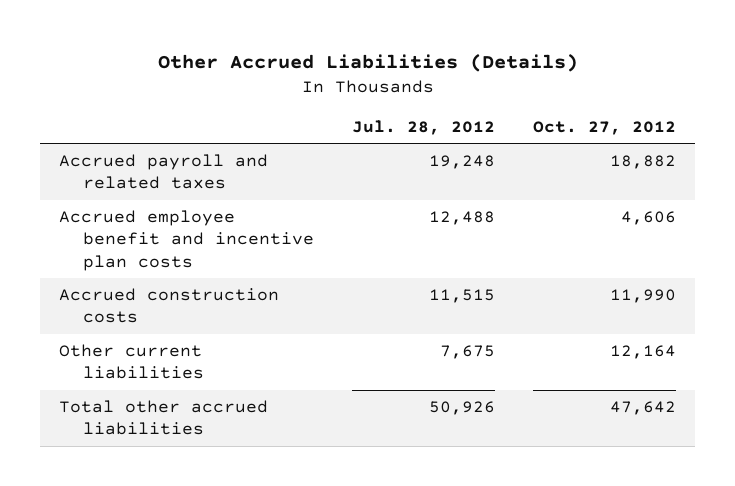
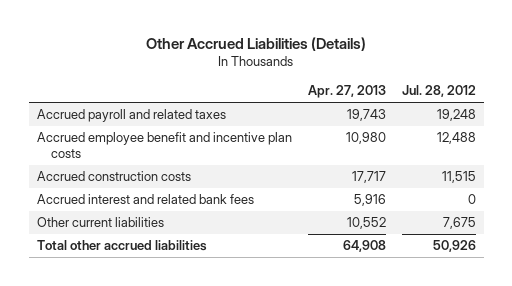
[533,120,677,135] Oct. 27, 2012 -> none
none -> [307,85,386,99] Apr. 27, 2013
none -> [36,194,254,205] Accrued interest and related bank fees

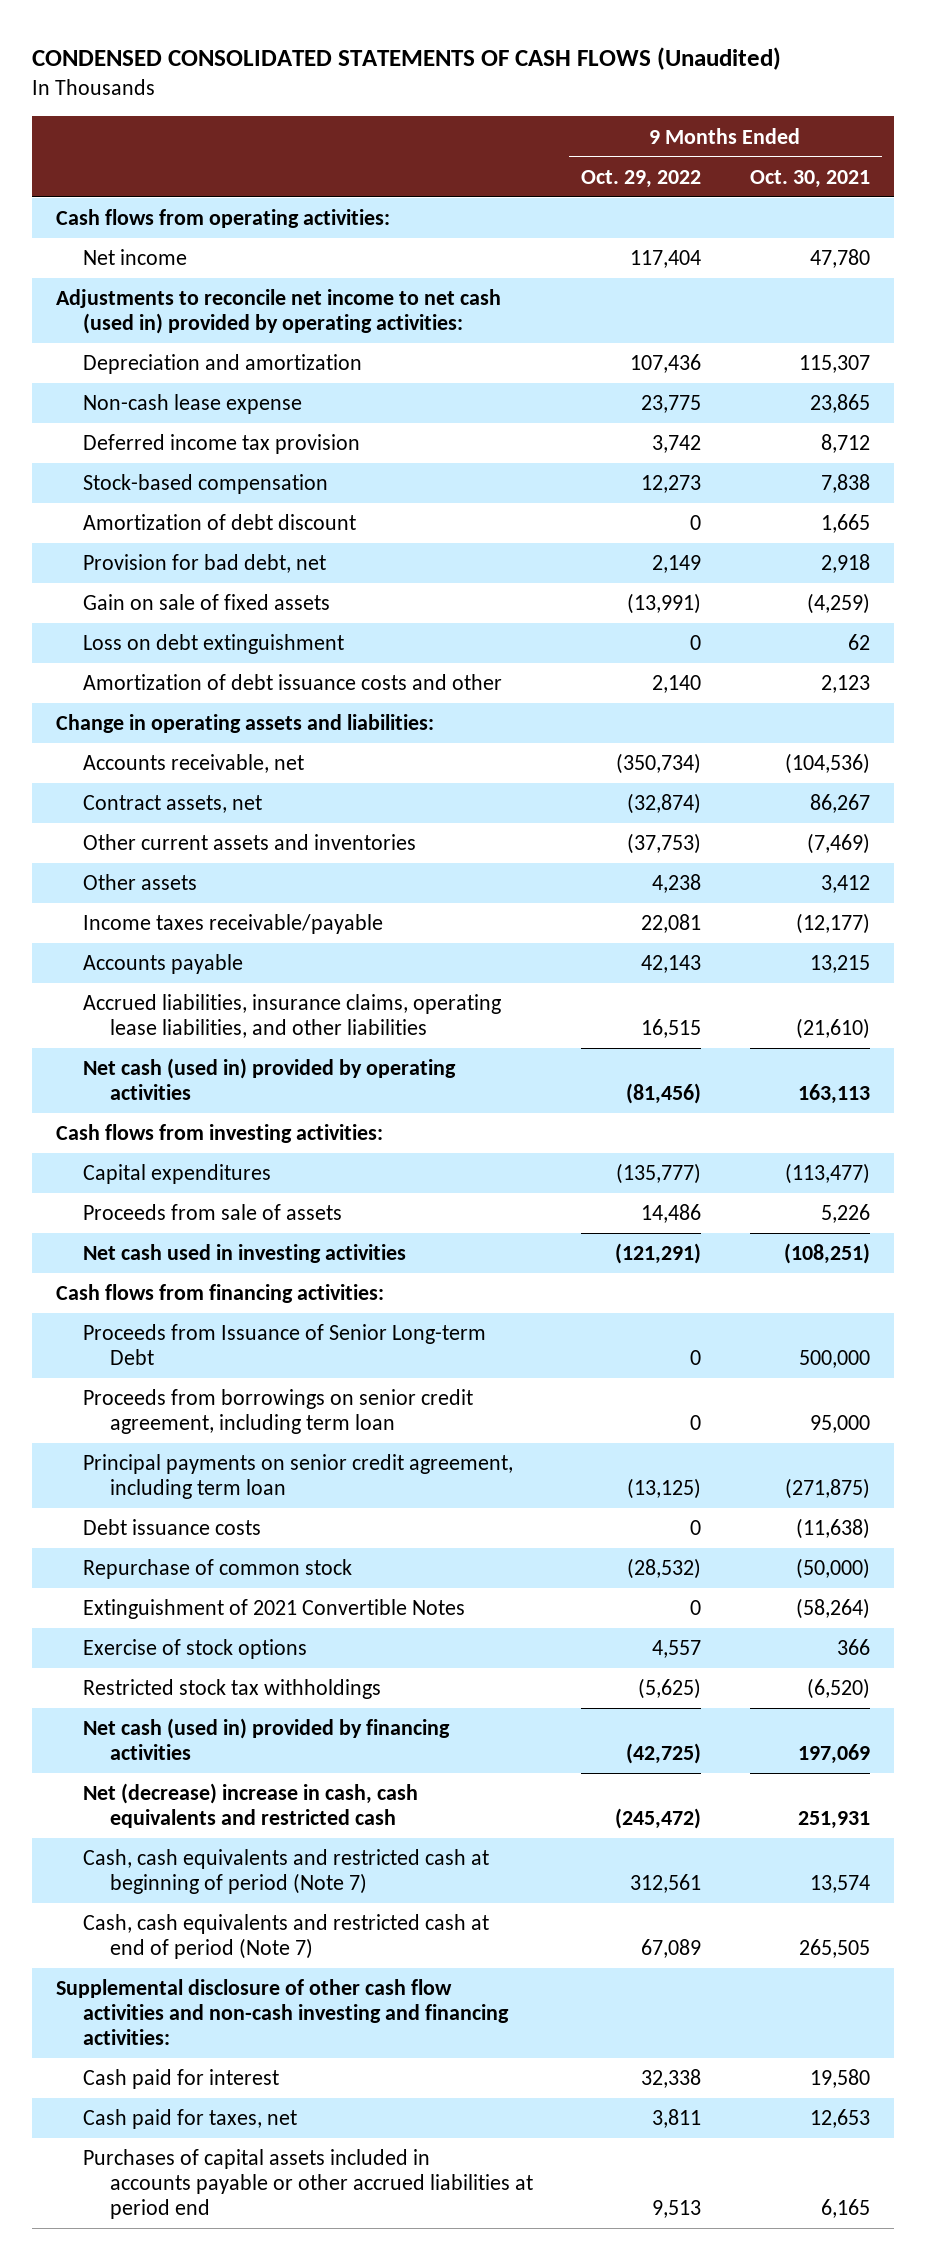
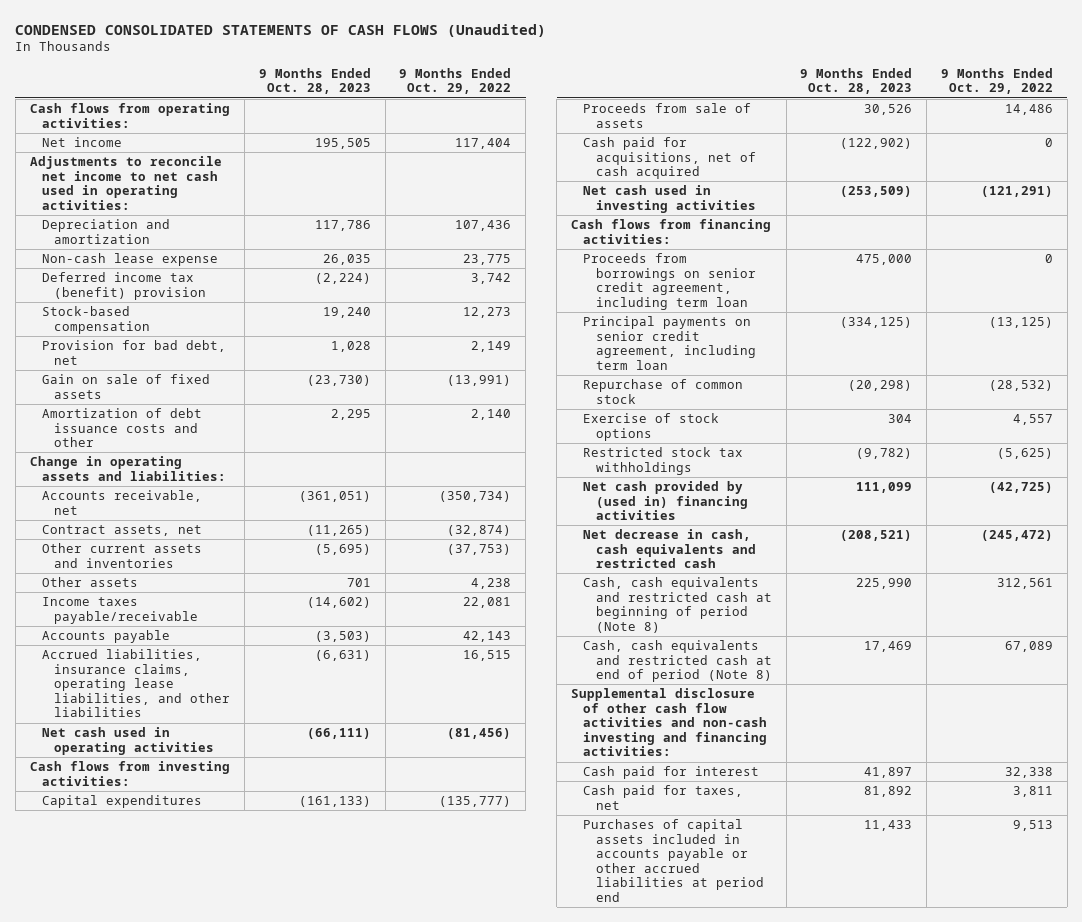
[749,169,870,188] Oct. 30, 2021 -> none
none -> [258,67,371,95] 9 Months Ended Oct. 28, 2023
[56,289,502,335] Adjustments to reconcile net income to net cash (used in) provided by operating activities: -> [29,155,222,210] Adjustments to reconcile net income to net cash used in operating activities:
[82,434,360,455] Deferred income tax provision -> [41,271,207,300] Deferred income tax (benefit) provision
[82,514,356,531] Amortization of debt discount -> none
[82,634,344,655] Loss on debt extinguishment -> none
[82,914,383,935] Income taxes receivable/payable -> [41,596,199,624] Income taxes payable/receivable
[82,1058,456,1101] Net cash (used in) provided by operating activities -> [41,726,215,755] Net cash used in operating activities
none -> [583,136,756,180] Cash paid for acquisitions, net of cash acquired
[82,1324,486,1366] Proceeds from Issuance of Senior Long-term Debt -> none
[82,1519,261,1536] Debt issuance costs -> none
[82,1599,465,1620] Extinguishment of 2021 Convertible Notes -> none
[82,1718,450,1761] Net cash (used in) provided by financing activities -> [583,480,748,521] Net cash provided by (used in) financing activities
[82,1783,418,1829] Net (decrease) increase in cash, cash equivalents and restricted cash -> [583,528,756,569] Net decrease in cash, cash equivalents and restricted cash
[82,1849,489,1895] Cash, cash equivalents and restricted cash at beginning of period (Note 7) -> [583,576,772,633] Cash, cash equivalents and restricted cash at beginning of period (Note 8)
[82,1914,489,1960] Cash, cash equivalents and restricted cash at end of period (Note 7) -> [583,639,772,683] Cash, cash equivalents and restricted cash at end of period (Note 8)

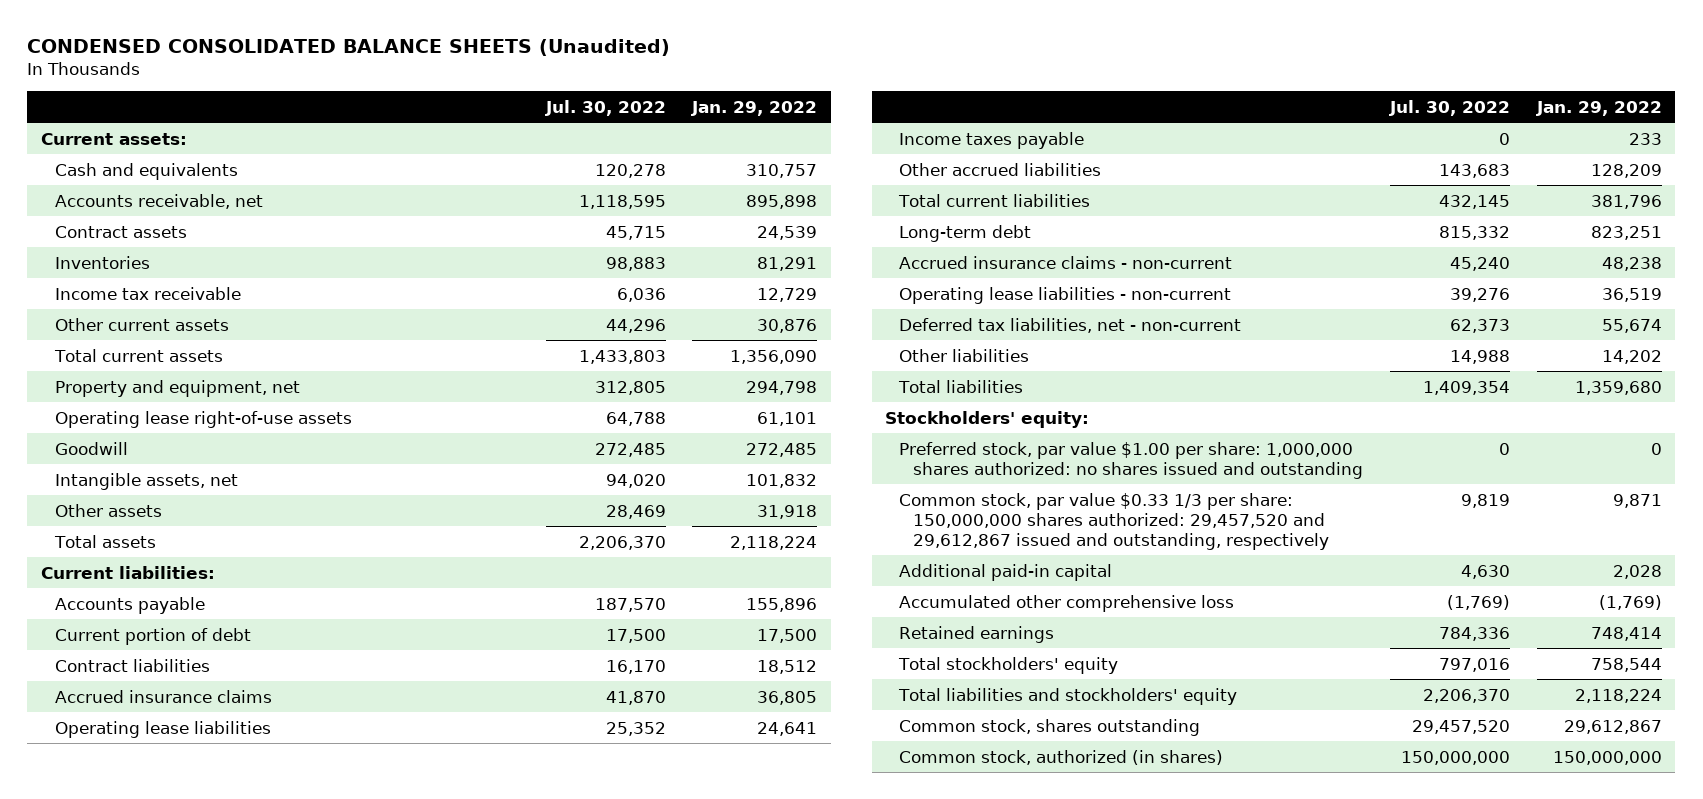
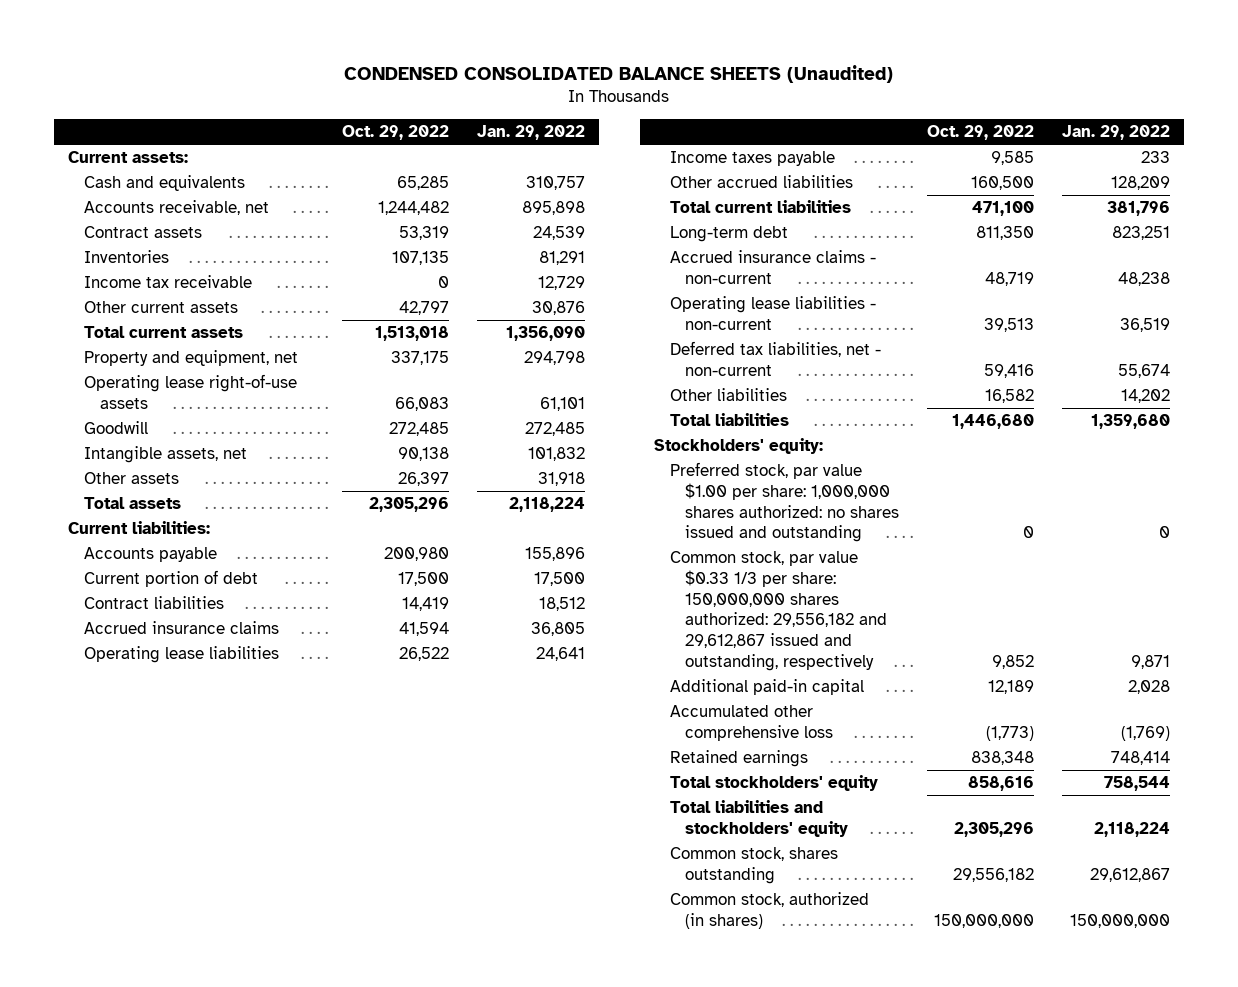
[544,99,666,116] Jul. 30, 2022 -> none
none -> [341,124,449,140] Oct. 29, 2022
[899,492,1330,550] Common stock, par value $0.33 1/3 per share: 150,000,000 shares authorized: 29,457,520 and 29,612,867 issued and outstanding, respectively -> [669,551,888,671] Common stock, par value $0.33 1/3 per share: 150,000,000 shares authorized: 29,556,182 and 29,612,867 issued and outstanding, respectively

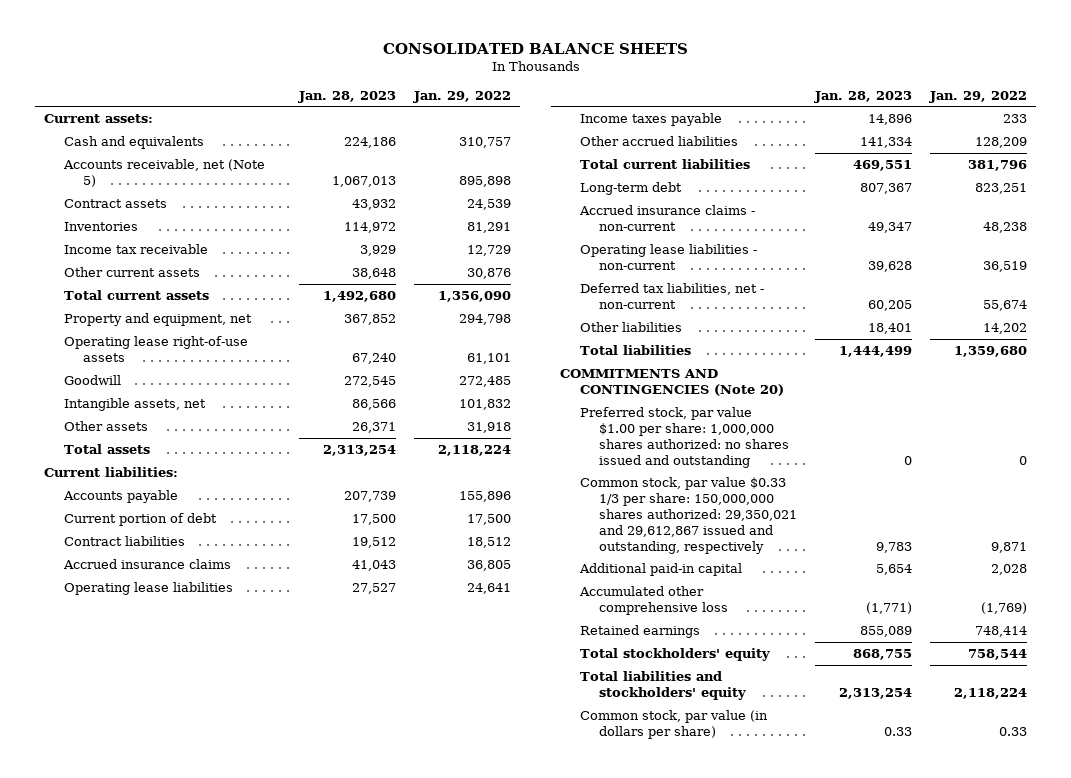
[344,64,894,83] CONDENSED CONSOLIDATED BALANCE SHEETS (Unaudited) -> [382,43,688,55] CONSOLIDATED BALANCE SHEETS
[341,124,449,140] Oct. 29, 2022 -> none
none -> [298,90,397,103] Jan. 28, 2023
[84,200,270,216] Accounts receivable, net -> [62,158,265,187] Accounts receivable, net (Note 5)
[653,438,823,455] Stockholders' equity: -> [560,368,784,396] COMMITMENTS AND CONTINGENCIES (Note 20)
[669,551,888,671] Common stock, par value $0.33 1/3 per share: 150,000,000 shares authorized: 29,556,182 and 29,612,867 issued and outstanding, respectively -> [579,476,797,554] Common stock, par value $0.33 1/3 per share: 150,000,000 shares authorized: 29,350,021 and 29,612,867 issued and outstanding, respectively
[669,847,838,884] Common stock, shares outstanding -> none
[669,892,869,929] Common stock, authorized (in shares) -> none
none -> [579,709,768,739] Common stock, par value (in dollars per share)

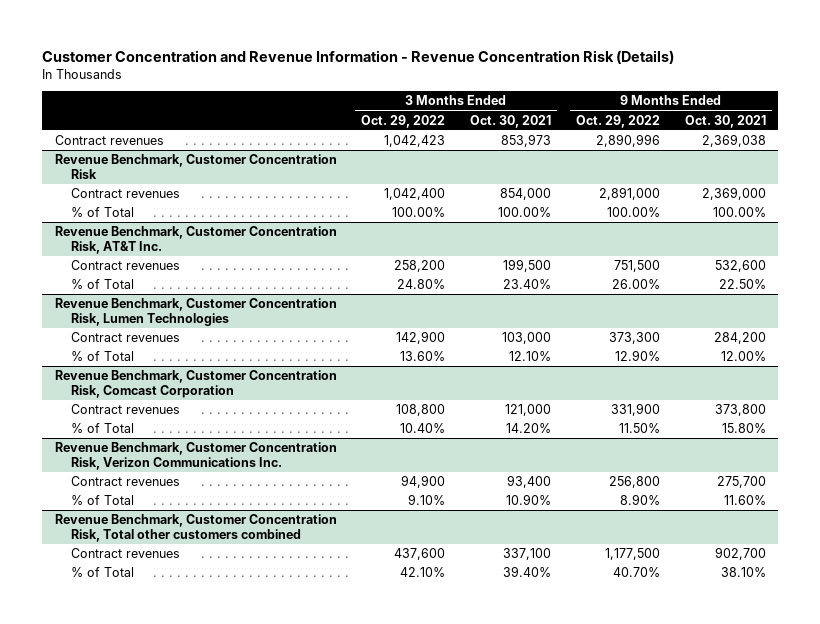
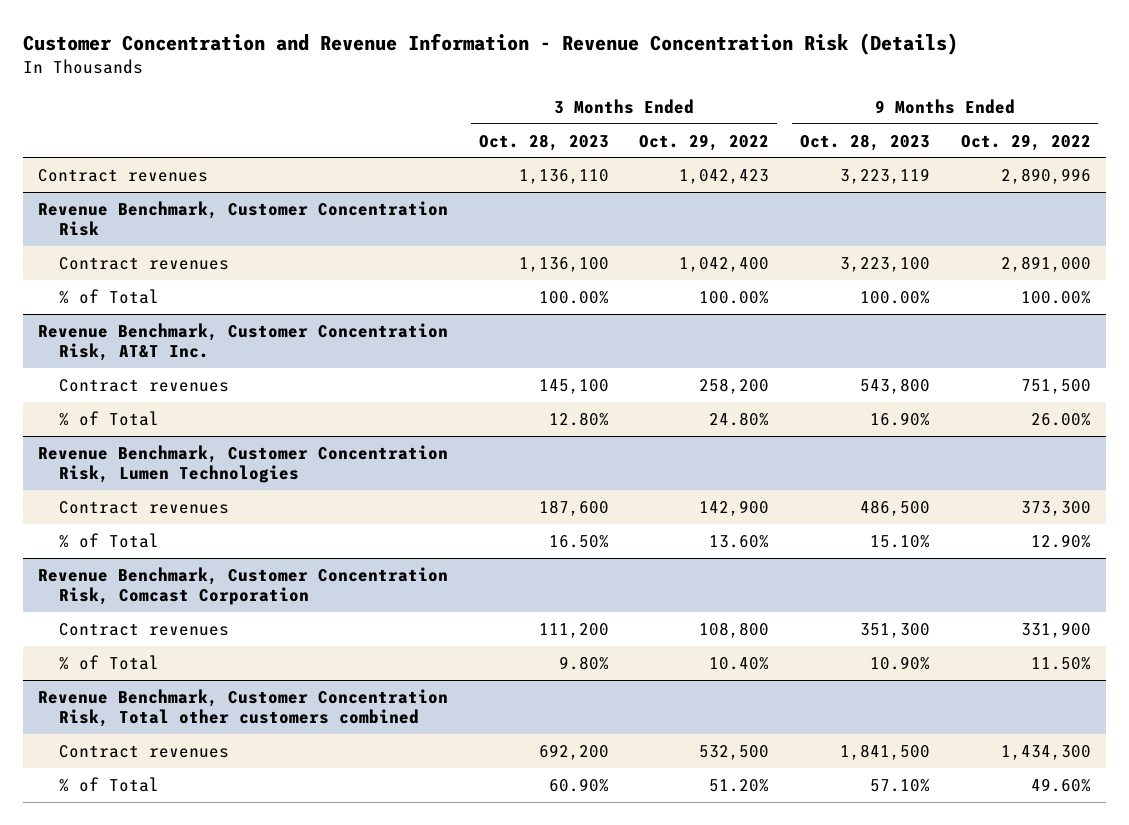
[470,114,552,128] Oct. 30, 2021 -> none
[684,114,766,128] Oct. 30, 2021 -> none
none -> [478,133,609,151] Oct. 28, 2023
none -> [799,133,930,151] Oct. 28, 2023
[54,442,337,470] Revenue Benchmark, Customer Concentration Risk, Verizon Communications Inc. -> none
[70,476,180,487] Contract revenues -> none
[70,495,134,506] % of Total -> none
[394,548,446,561] 437,600 -> [699,744,770,760] 532,500
[605,548,661,561] 1,177,500 -> [1000,744,1091,760] 1,434,300
[400,567,446,578] 42.10% -> [709,778,770,792] 51.20%
[613,567,661,578] 40.70% -> [1030,777,1091,792] 49.60%

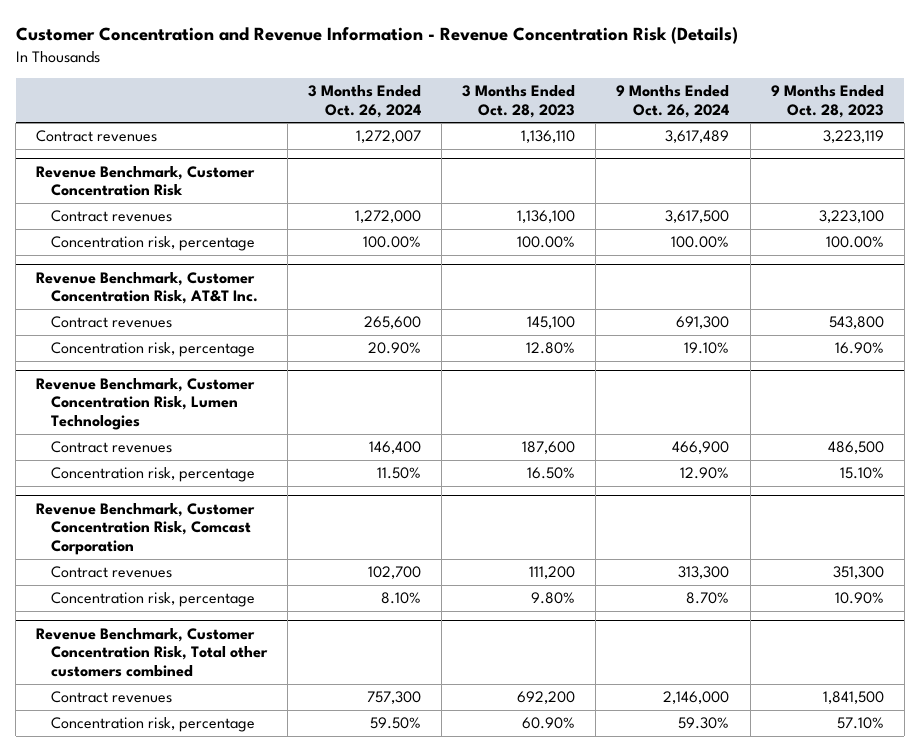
[639,133,770,151] Oct. 29, 2022 -> none
[960,133,1091,151] Oct. 29, 2022 -> none
none -> [308,84,422,118] 3 Months Ended Oct. 26, 2024
none -> [616,84,730,118] 9 Months Ended Oct. 26, 2024
[58,288,159,304] % of Total -> [51,236,256,252] Concentration risk, percentage
[58,410,159,426] % of Total -> [51,342,256,358] Concentration risk, percentage
[58,532,159,548] % of Total -> [51,467,256,483] Concentration risk, percentage
[58,654,159,670] % of Total -> [51,592,256,608] Concentration risk, percentage
[58,776,159,792] % of Total -> [51,717,256,733] Concentration risk, percentage

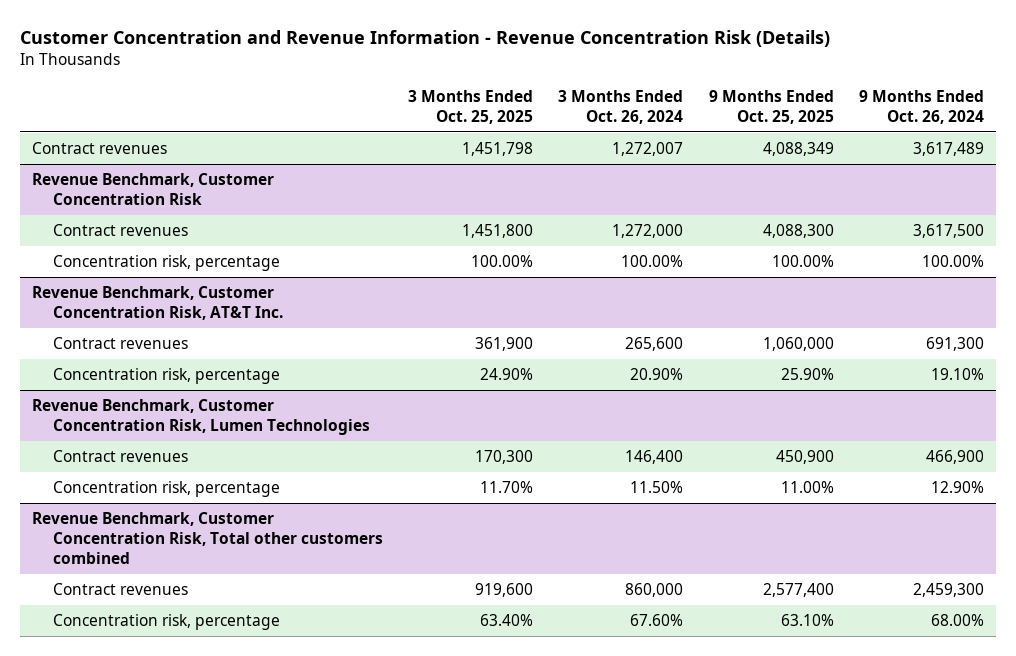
[462,84,576,118] 3 Months Ended Oct. 28, 2023 -> none
[770,84,884,118] 9 Months Ended Oct. 28, 2023 -> none
none -> [408,89,534,124] 3 Months Ended Oct. 25, 2025
none -> [708,89,834,124] 9 Months Ended Oct. 25, 2025
[36,502,256,555] Revenue Benchmark, Customer Concentration Risk, Comcast Corporation -> none
[51,566,173,579] Contract revenues -> none
[51,592,256,608] Concentration risk, percentage -> none
[367,691,422,705] 757,300 -> [625,583,684,598] 860,000
[663,691,730,705] 2,146,000 -> [912,583,984,598] 2,459,300
[370,717,422,730] 59.50% -> [630,614,684,627] 67.60%
[678,717,730,730] 59.30% -> [930,614,984,627] 68.00%

